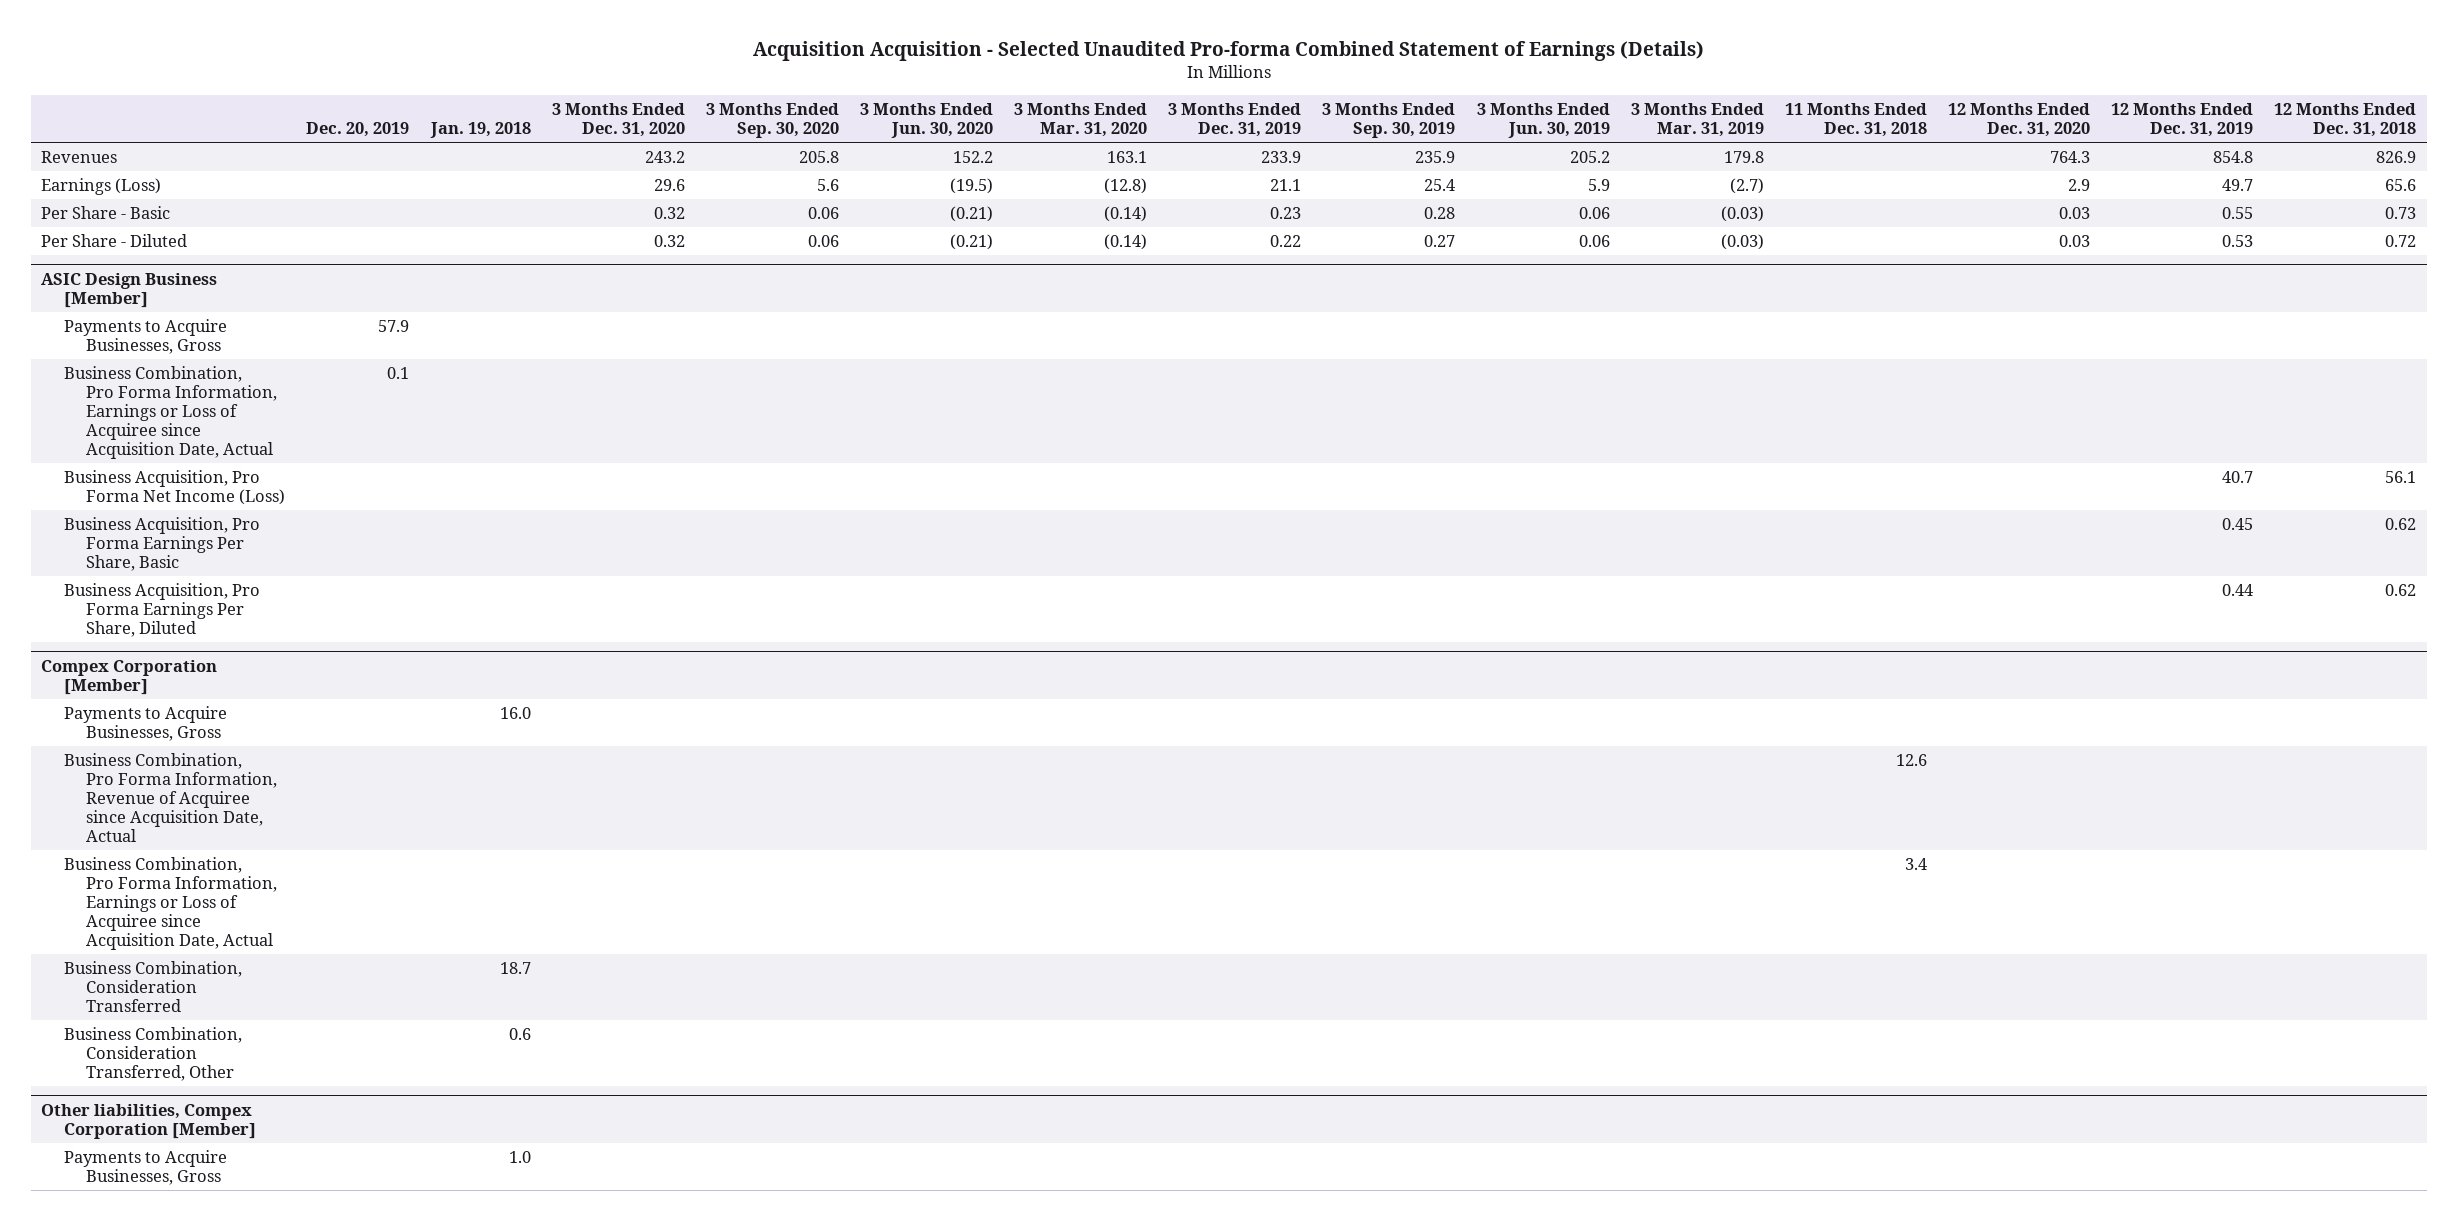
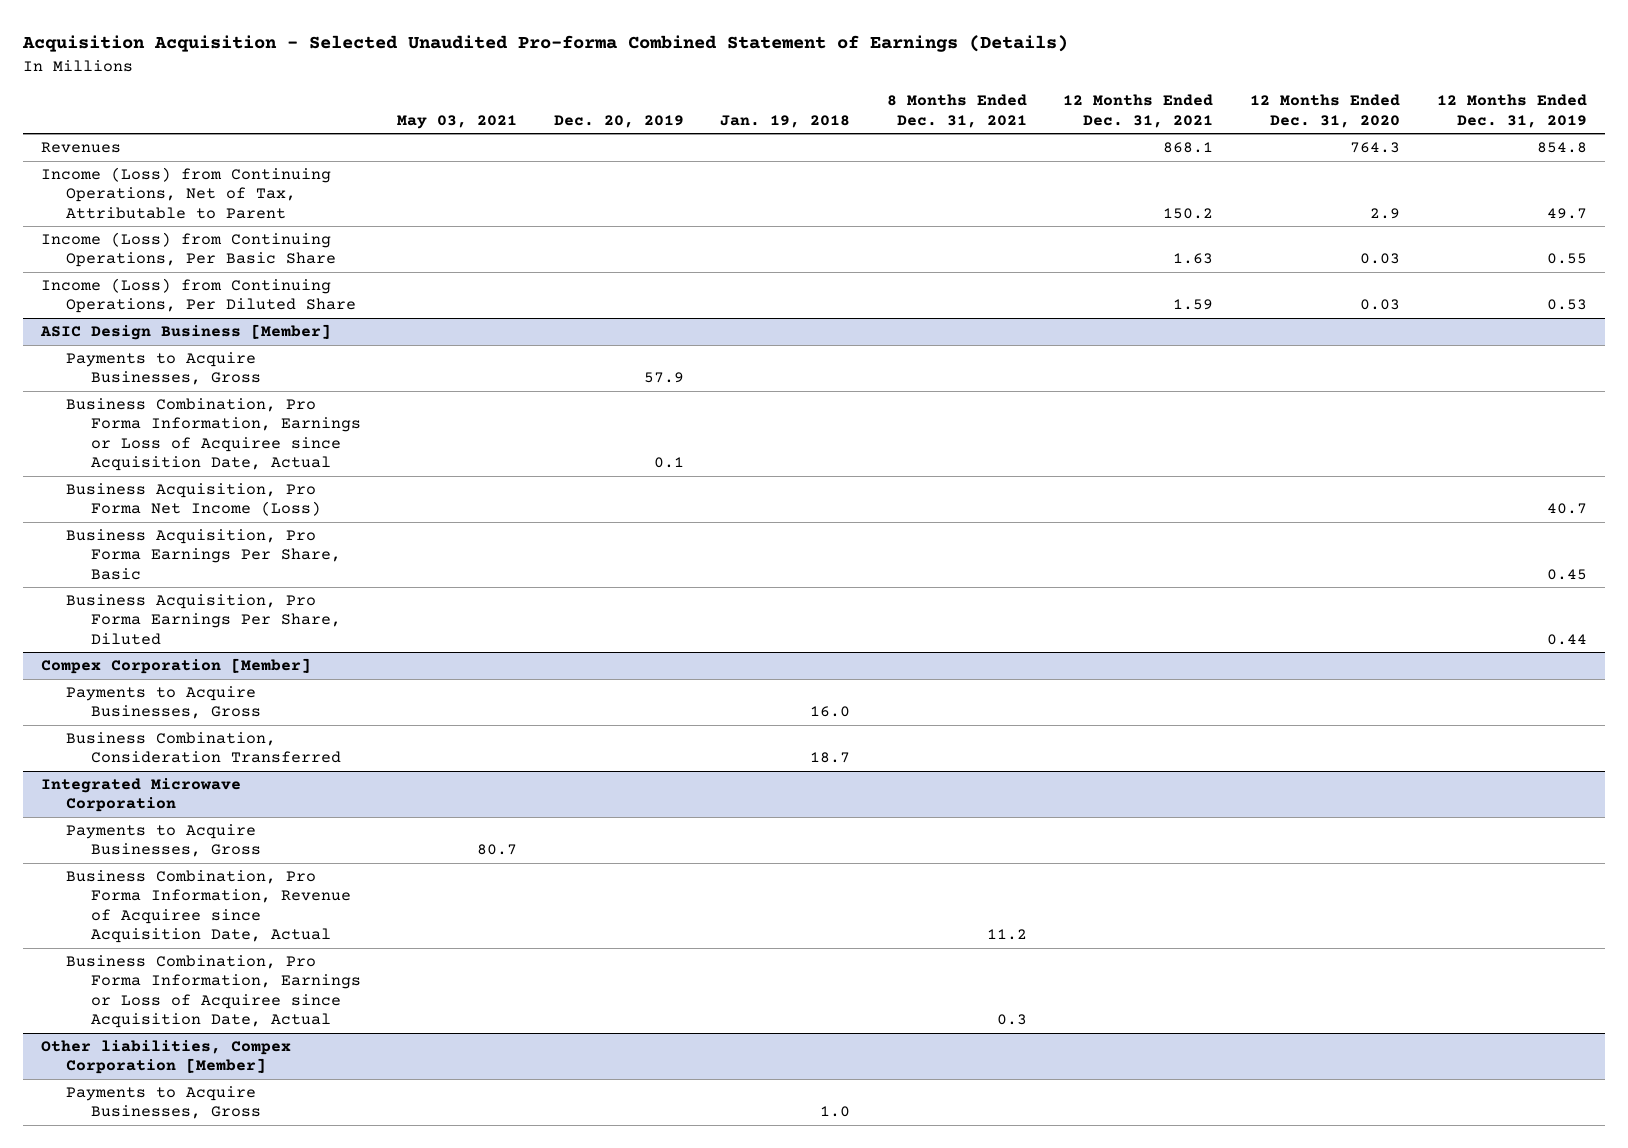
[551,102,685,137] 3 Months Ended Dec. 31, 2020 -> none
[705,102,839,138] 3 Months Ended Sep. 30, 2020 -> none
[860,102,994,138] 3 Months Ended Jun. 30, 2020 -> none
[1014,102,1148,137] 3 Months Ended Mar. 31, 2020 -> none
[1168,102,1302,137] 3 Months Ended Dec. 31, 2019 -> none
[1322,102,1456,138] 3 Months Ended Sep. 30, 2019 -> none
[1476,102,1610,138] 3 Months Ended Jun. 30, 2019 -> none
[1630,102,1764,137] 3 Months Ended Mar. 31, 2019 -> none
[1784,102,1927,137] 11 Months Ended Dec. 31, 2018 -> none
[2274,102,2417,137] 12 Months Ended Dec. 31, 2018 -> none
none -> [397,114,518,129] May 03, 2021
none -> [886,94,1027,128] 8 Months Ended Dec. 31, 2021
none -> [1063,94,1214,128] 12 Months Ended Dec. 31, 2021
[41,178,162,196] Earnings (Loss) -> [41,167,332,219] Income (Loss) from Continuing Operations, Net of Tax, Attributable to Parent
[41,206,171,220] Per Share - Basic -> [41,232,336,268] Income (Loss) from Continuing Operations, Per Basic Share
[41,234,188,248] Per Share - Diluted -> [41,278,356,314] Income (Loss) from Continuing Operations, Per Diluted Share
[63,753,278,842] Business Combination, Pro Forma Information, Revenue of Acquiree since Acquisition Date, Actual -> none
[63,857,278,950] Business Combination, Pro Forma Information, Earnings or Loss of Acquiree since Acquisition Date, Actual -> none
[63,1027,242,1081] Business Combination, Consideration Transferred, Other -> none
none -> [41,778,242,813] Integrated Microwave Corporation
none -> [65,824,261,858] Payments to Acquire Businesses, Gross
none -> [65,870,351,944] Business Combination, Pro Forma Information, Revenue of Acquiree since Acquisition Date, Actual
none -> [65,955,361,1029] Business Combination, Pro Forma Information, Earnings or Loss of Acquiree since Acquisition Date, Actual

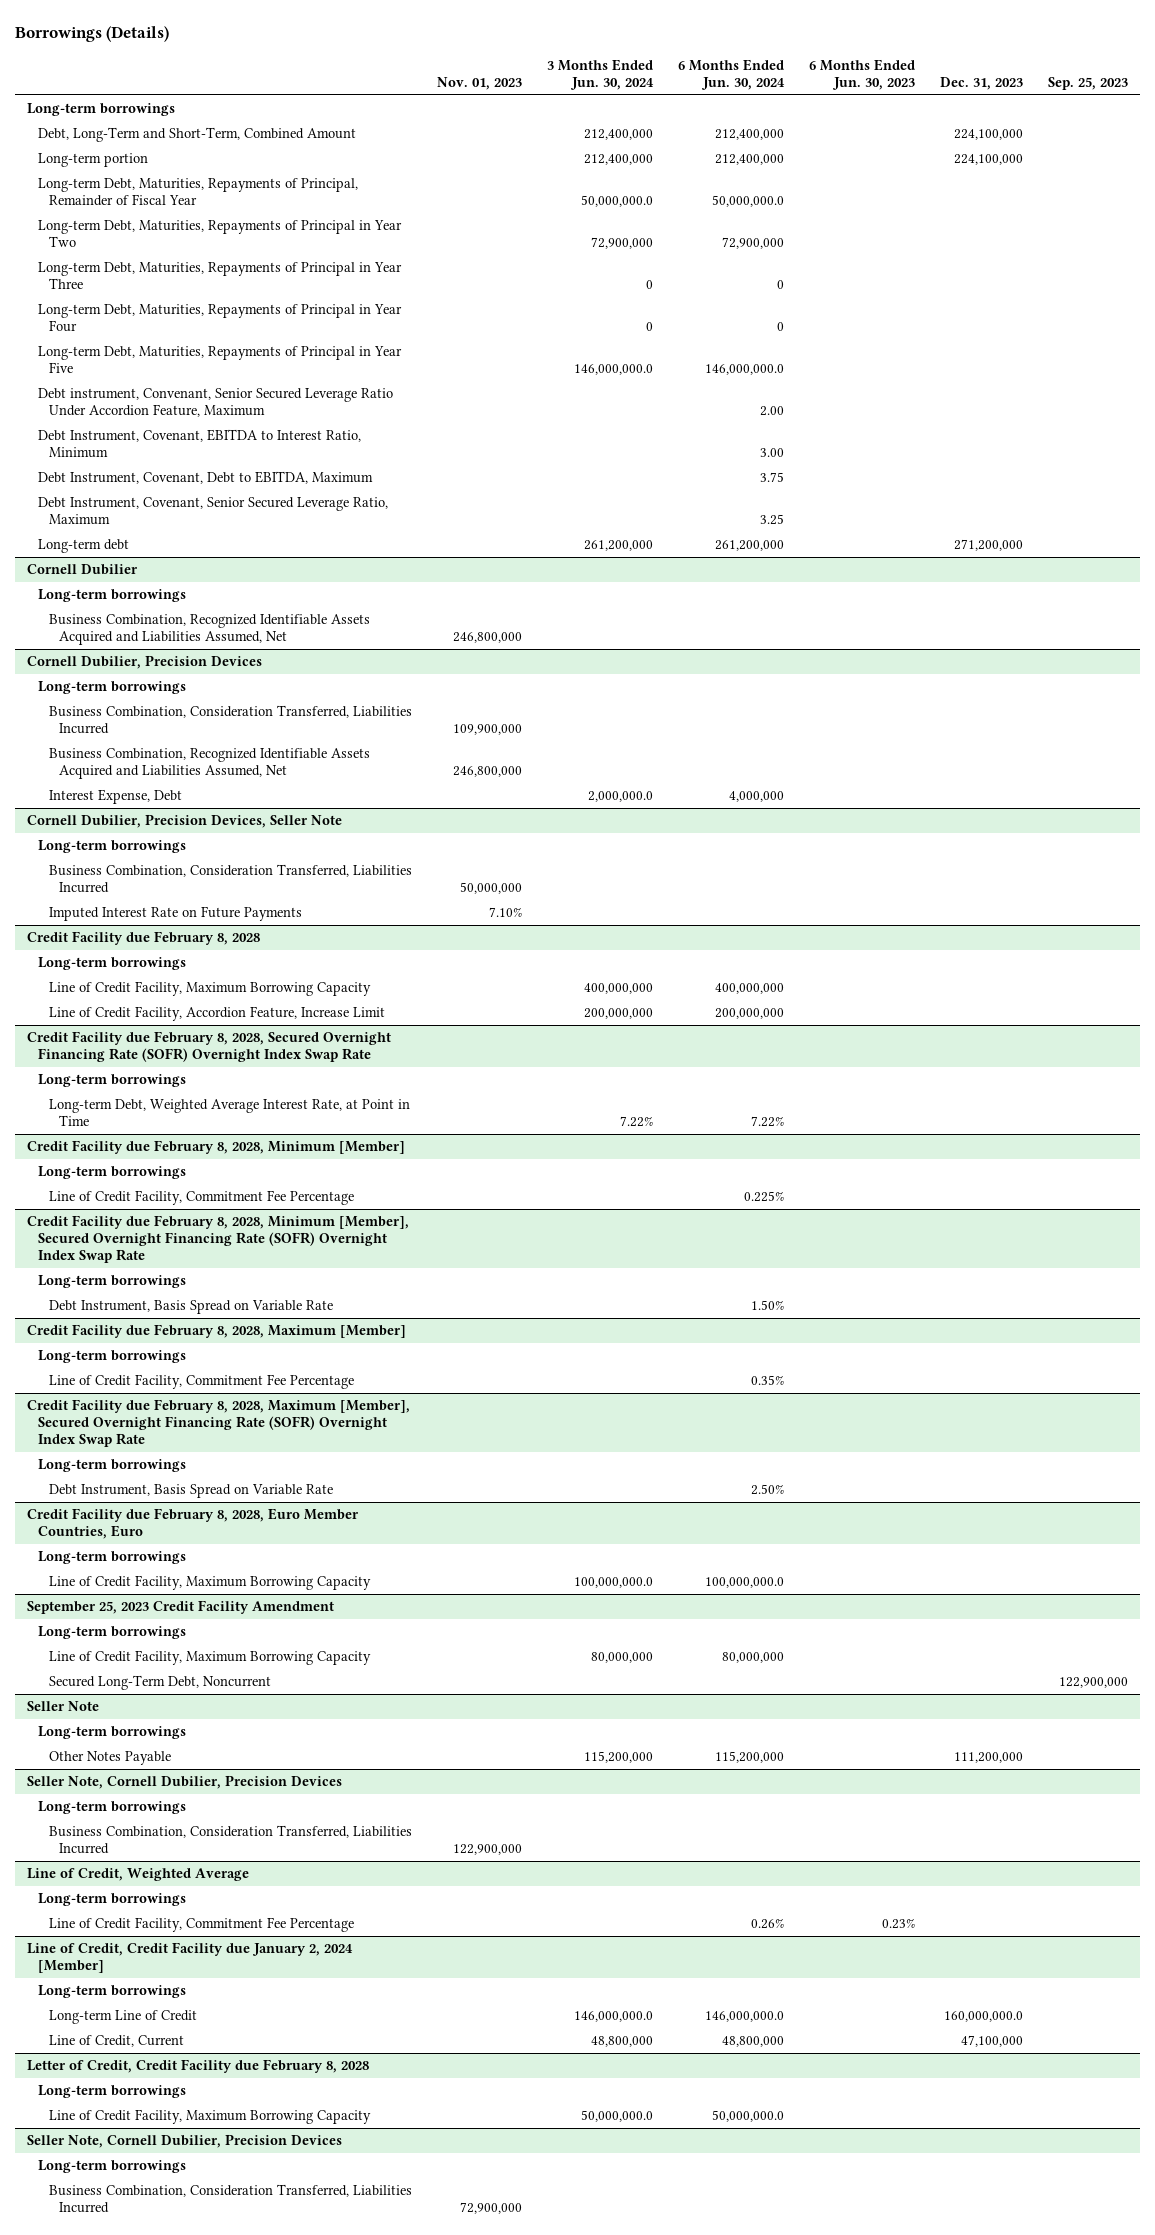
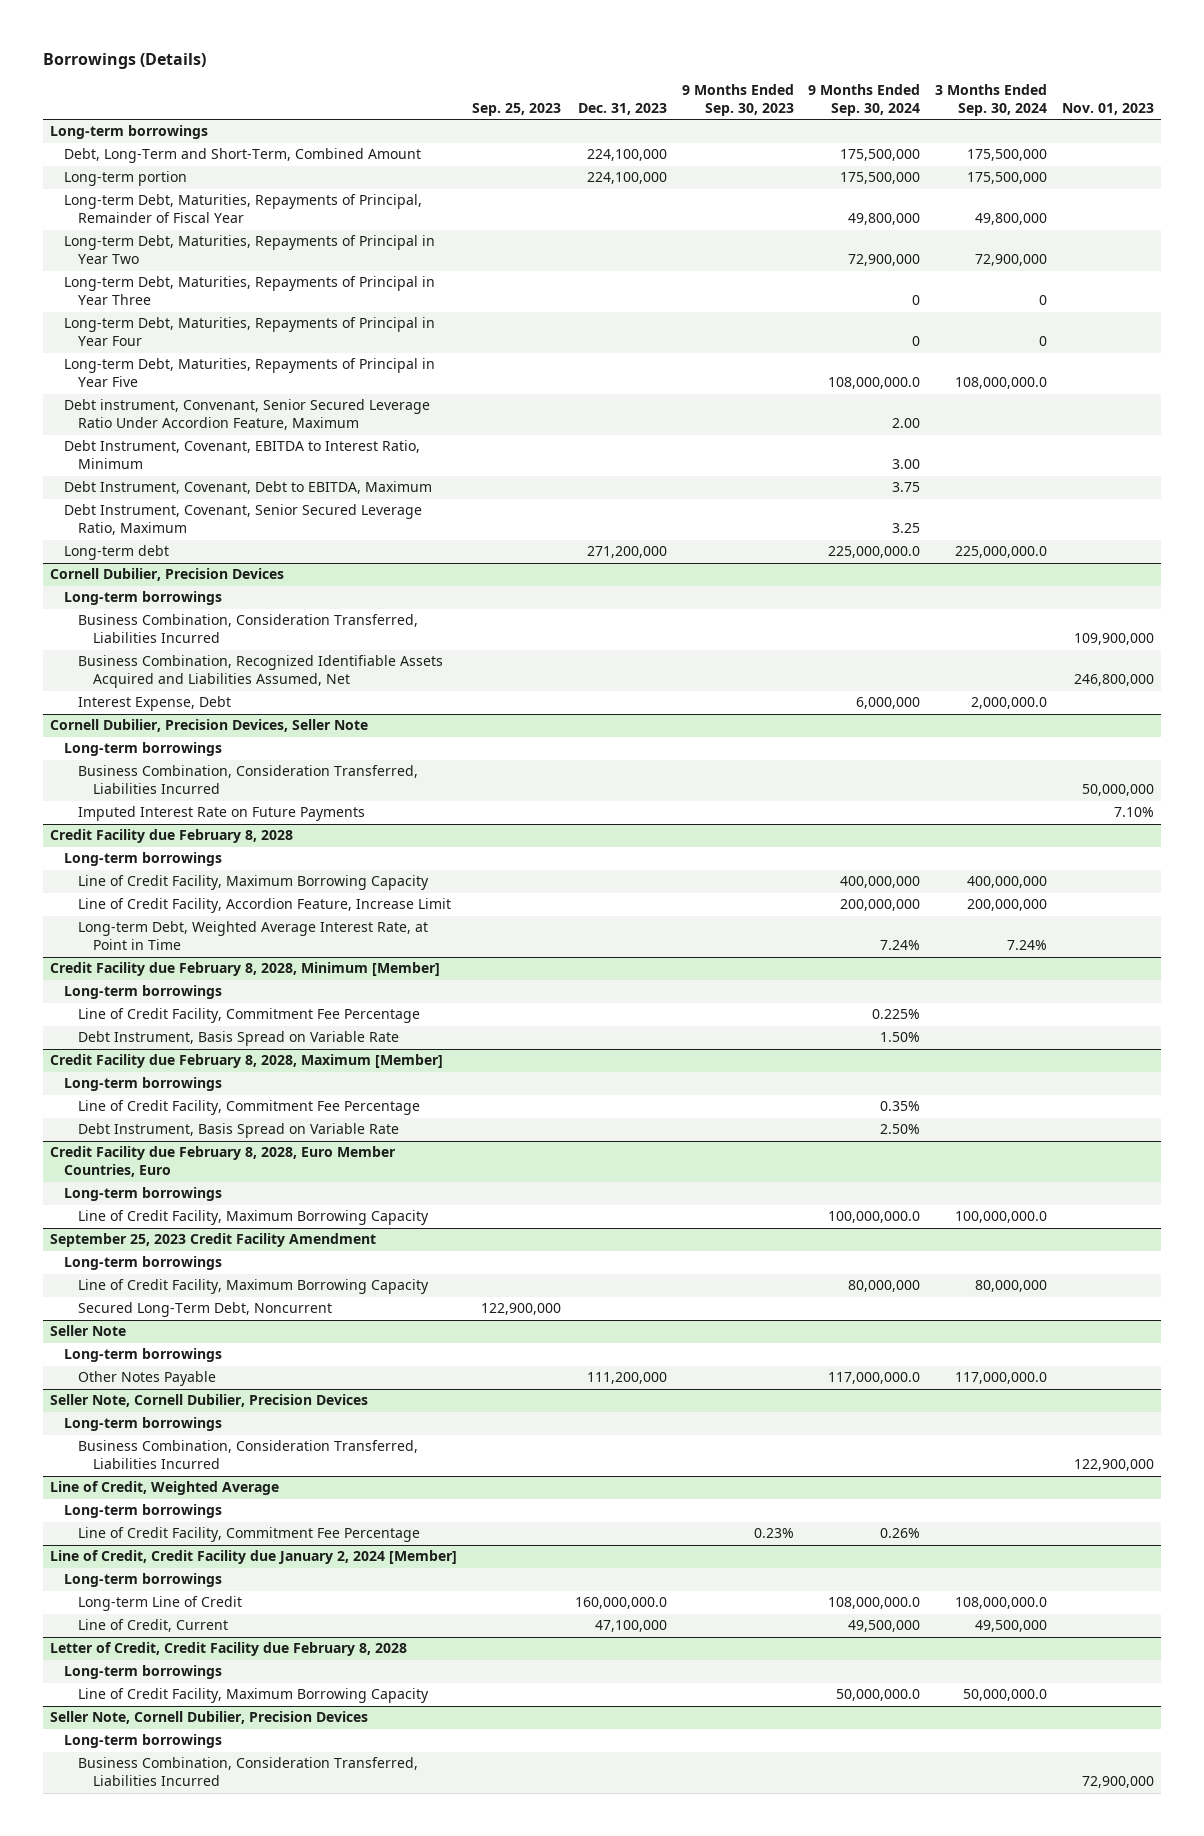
[546,58,654,90] 3 Months Ended Jun. 30, 2024 -> none
[677,58,785,90] 6 Months Ended Jun. 30, 2024 -> none
[808,58,915,90] 6 Months Ended Jun. 30, 2023 -> none
none -> [681,84,794,117] 9 Months Ended Sep. 30, 2023
none -> [808,84,921,117] 9 Months Ended Sep. 30, 2024
none -> [935,84,1048,117] 3 Months Ended Sep. 30, 2024
[27,564,139,576] Cornell Dubilier -> none
[38,589,187,603] Long-term borrowings -> none
[48,614,370,646] Business Combination, Recognized Identifiable Assets Acquired and Liabilities Assumed, Net -> none
[27,1031,392,1063] Credit Facility due February 8, 2028, Secured Overnight Financing Rate (SOFR) Overnight Index Swap Rate -> none
[38,1074,187,1088] Long-term borrowings -> none
[48,1099,410,1127] Long-term Debt, Weighted Average Interest Rate, at Point in Time -> none
none -> [78,921,429,951] Long-term Debt, Weighted Average Interest Rate, at Point in Time
[27,1215,410,1264] Credit Facility due February 8, 2028, Minimum [Member], Secured Overnight Financing Rate (SOFR) Overnight Index Swap Rate -> none
[38,1275,187,1289] Long-term borrowings -> none
[48,1300,333,1315] Debt Instrument, Basis Spread on Variable Rate -> none
none -> [78,1031,400,1047] Debt Instrument, Basis Spread on Variable Rate
[27,1399,411,1448] Credit Facility due February 8, 2028, Maximum [Member], Secured Overnight Financing Rate (SOFR) Overnight Index Swap Rate -> none
[38,1459,187,1473] Long-term borrowings -> none
[48,1484,333,1499] Debt Instrument, Basis Spread on Variable Rate -> none
none -> [78,1123,400,1139] Debt Instrument, Basis Spread on Variable Rate

